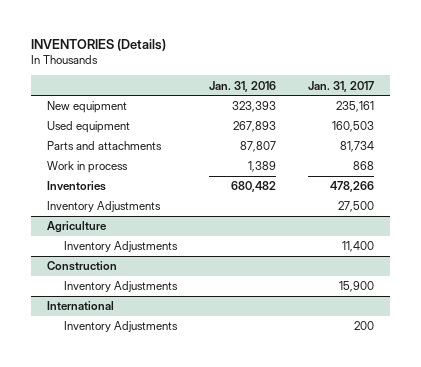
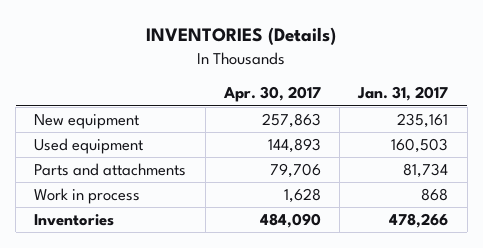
[208,80,276,92] Jan. 31, 2016 -> none
none -> [222,86,321,103] Apr. 30, 2017
[46,201,161,213] Inventory Adjustments -> none
[46,221,107,234] Agriculture -> none
[63,241,178,253] Inventory Adjustments -> none
[46,261,117,272] Construction -> none
[63,281,178,293] Inventory Adjustments -> none
[46,301,114,311] International -> none
[63,321,178,333] Inventory Adjustments -> none

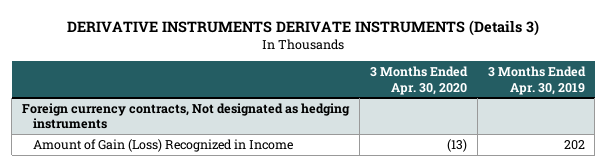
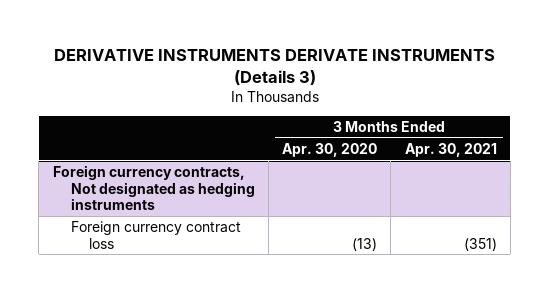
[487,66,586,95] 3 Months Ended Apr. 30, 2019 -> none
none -> [404,142,497,157] Apr. 30, 2021
[33,138,294,152] Amount of Gain (Loss) Recognized in Income -> [70,221,241,249] Foreign currency contract loss

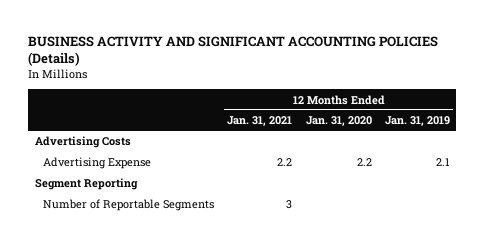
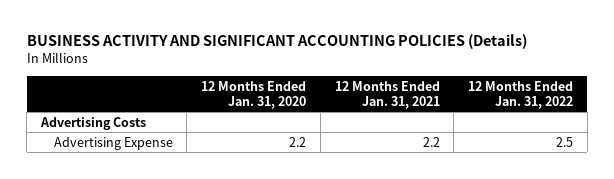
[384,116,450,127] Jan. 31, 2019 -> none
none -> [467,80,573,109] 12 Months Ended Jan. 31, 2022
[35,178,139,191] Segment Reporting -> none
[43,199,215,212] Number of Reportable Segments -> none

